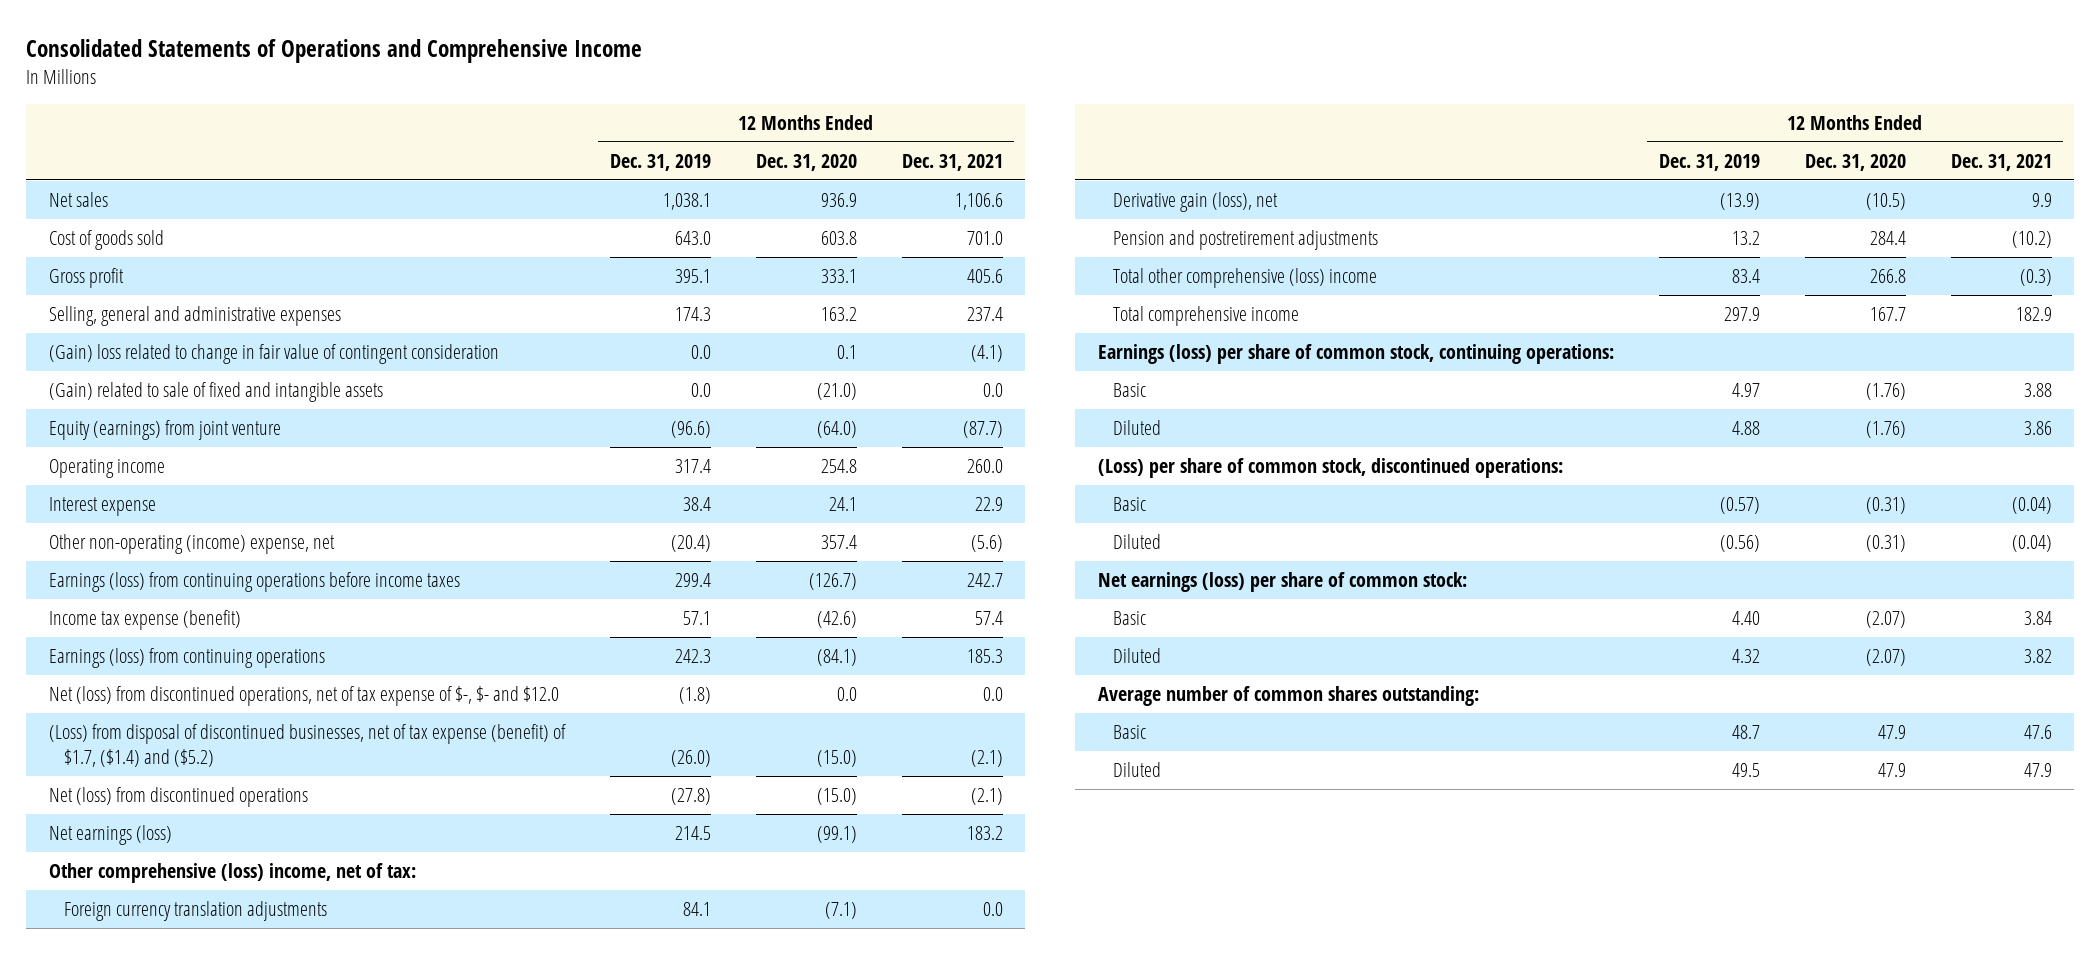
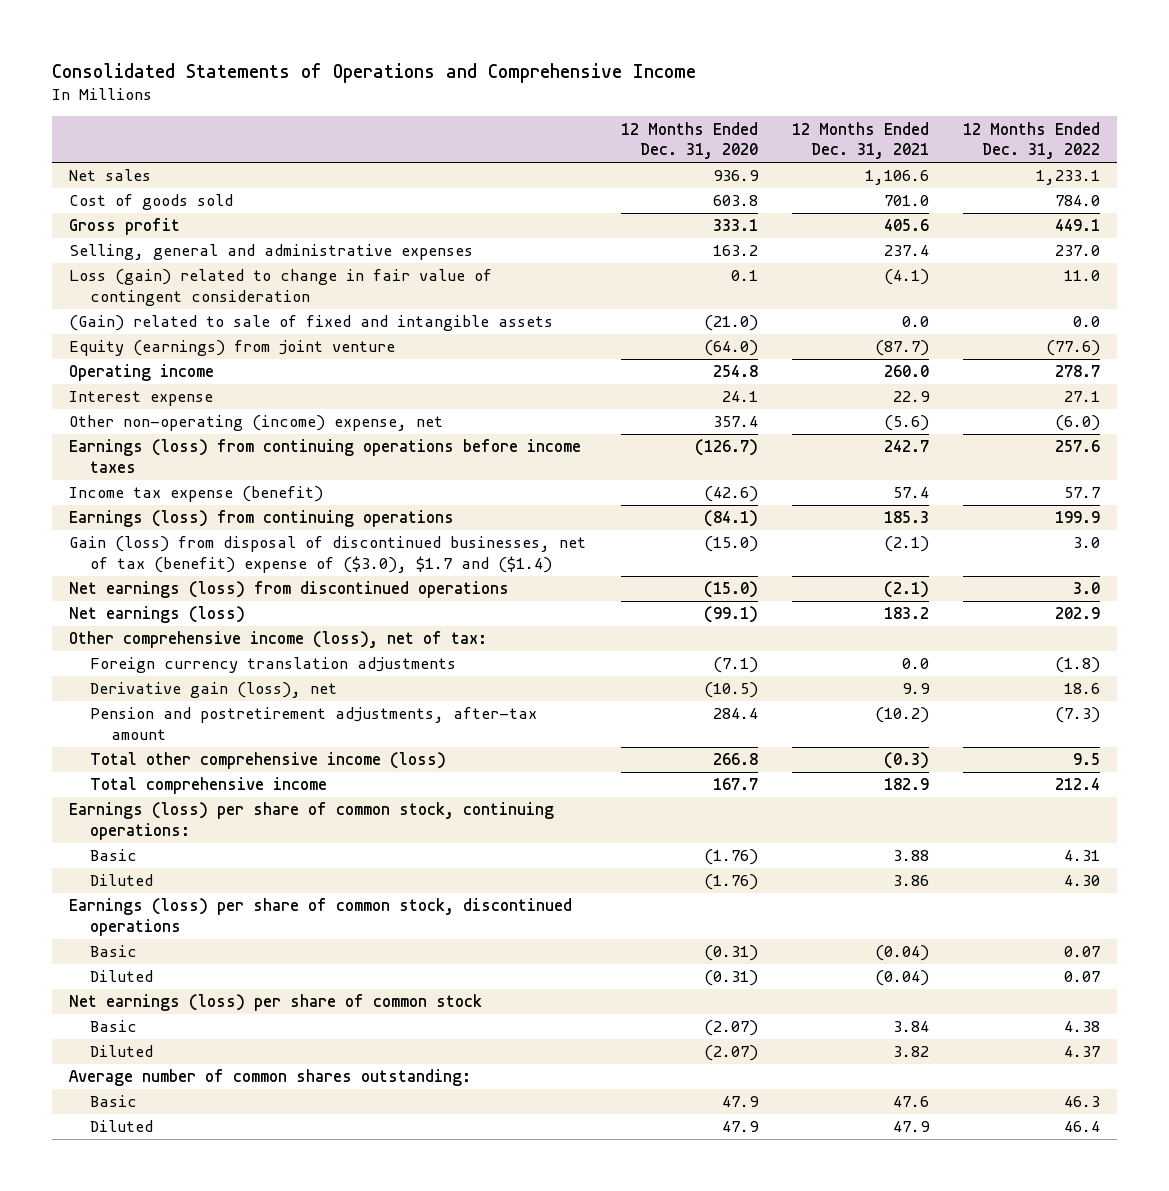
[609,154,711,172] Dec. 31, 2019 -> none
none -> [962,121,1100,160] 12 Months Ended Dec. 31, 2022
[48,344,499,365] (Gain) loss related to change in fair value of contingent consideration -> [69,269,493,306] Loss (gain) related to change in fair value of contingent consideration
[48,686,559,707] Net (loss) from discontinued operations, net of tax expense of $-, $- and $12.0 -> none
[48,724,566,768] (Loss) from disposal of discontinued businesses, net of tax expense (benefit) of $1.7, ($1.4) and ($5.2) -> [69,536,587,573] Gain (loss) from disposal of discontinued businesses, net of tax (benefit) expense of ($3.0), $1.7 and ($1.4)
[48,787,308,808] Net (loss) from discontinued operations -> [69,581,510,599] Net earnings (loss) from discontinued operations
[48,863,416,884] Other comprehensive (loss) income, net of tax: -> [69,631,488,649] Other comprehensive income (loss), net of tax:
[1112,230,1378,251] Pension and postretirement adjustments -> [90,707,538,740] Pension and postretirement adjustments, after-tax amount
[1112,268,1377,289] Total other comprehensive (loss) income -> [90,752,447,770] Total other comprehensive income (loss)
[1097,458,1563,479] (Loss) per share of common stock, discontinued operations: -> [69,898,573,936] Earnings (loss) per share of common stock, discontinued operations
[1097,572,1467,593] Net earnings (loss) per share of common stock: -> [69,994,483,1012] Net earnings (loss) per share of common stock

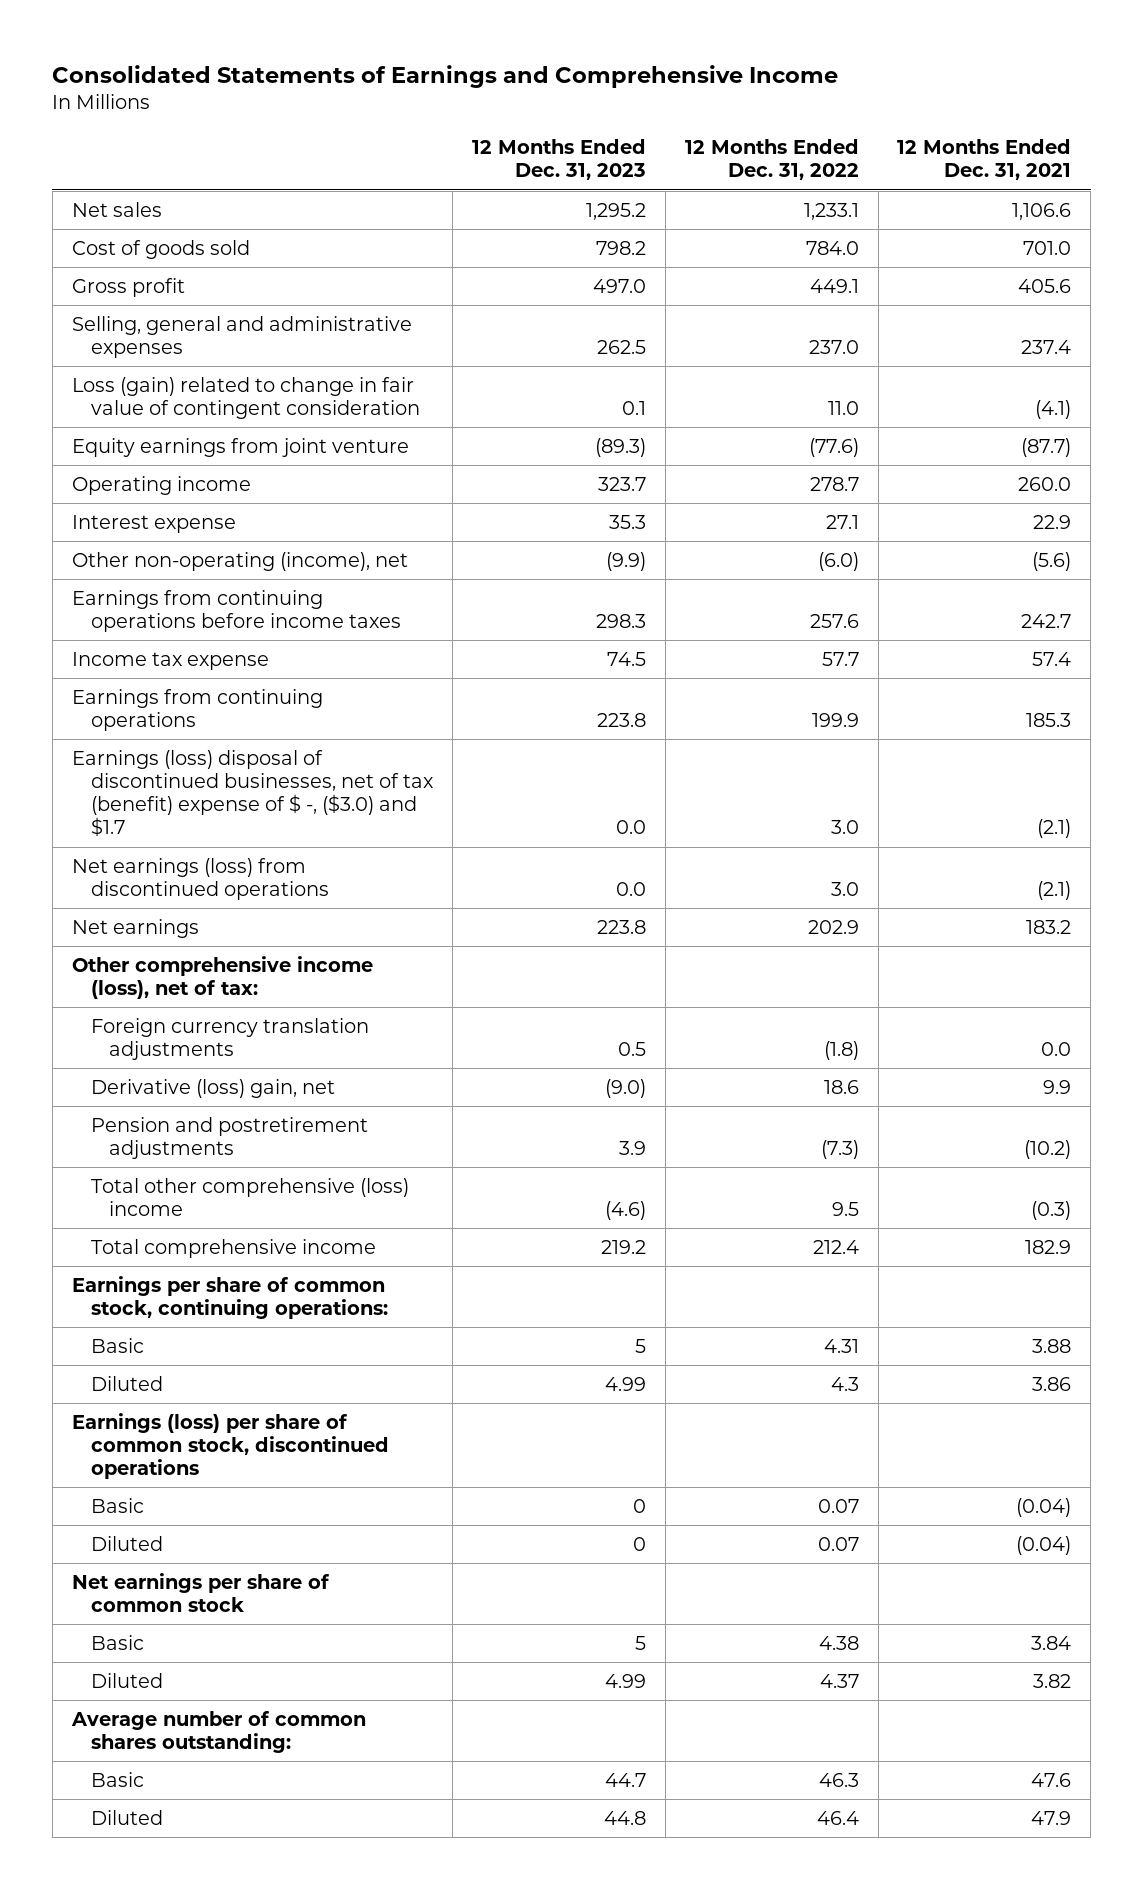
[52,62,697,83] Consolidated Statements of Operations and Comprehensive Income -> [52,64,839,88] Consolidated Statements of Earnings and Comprehensive Income
[620,121,758,160] 12 Months Ended Dec. 31, 2020 -> none
none -> [471,139,646,181] 12 Months Ended Dec. 31, 2023
[69,315,554,332] (Gain) related to sale of fixed and intangible assets -> none
[69,340,396,357] Equity (earnings) from joint venture -> [71,437,409,457] Equity earnings from joint venture
[69,415,444,432] Other non-operating (income) expense, net -> [71,551,408,571] Other non-operating (income), net
[69,439,582,473] Earnings (loss) from continuing operations before income taxes -> [71,589,401,633] Earnings from continuing operations before income taxes
[69,486,324,503] Income tax expense (benefit) -> [71,651,269,670] Income tax expense
[69,510,455,528] Earnings (loss) from continuing operations -> [71,688,323,732] Earnings from continuing operations
[69,536,587,573] Gain (loss) from disposal of discontinued businesses, net of tax (benefit) expense of ($3.0), $1.7 and ($1.4) -> [71,749,434,837] Earnings (loss) disposal of discontinued businesses, net of tax (benefit) expense of $ -, ($3.0) and $1.7
[69,606,246,624] Net earnings (loss) -> [71,918,199,938] Net earnings
[90,682,338,699] Derivative gain (loss), net -> [90,1078,335,1098] Derivative (loss) gain, net
[90,707,538,740] Pension and postretirement adjustments, after-tax amount -> [90,1116,368,1160] Pension and postretirement adjustments
[90,752,447,770] Total other comprehensive income (loss) -> [90,1177,409,1217] Total other comprehensive (loss) income
[69,802,555,840] Earnings (loss) per share of common stock, continuing operations: -> [71,1275,388,1320] Earnings per share of common stock, continuing operations:
[1063,875,1100,887] 4.30 -> [830,1376,859,1391] 4.3
[69,994,483,1012] Net earnings (loss) per share of common stock -> [71,1572,330,1613] Net earnings per share of common stock

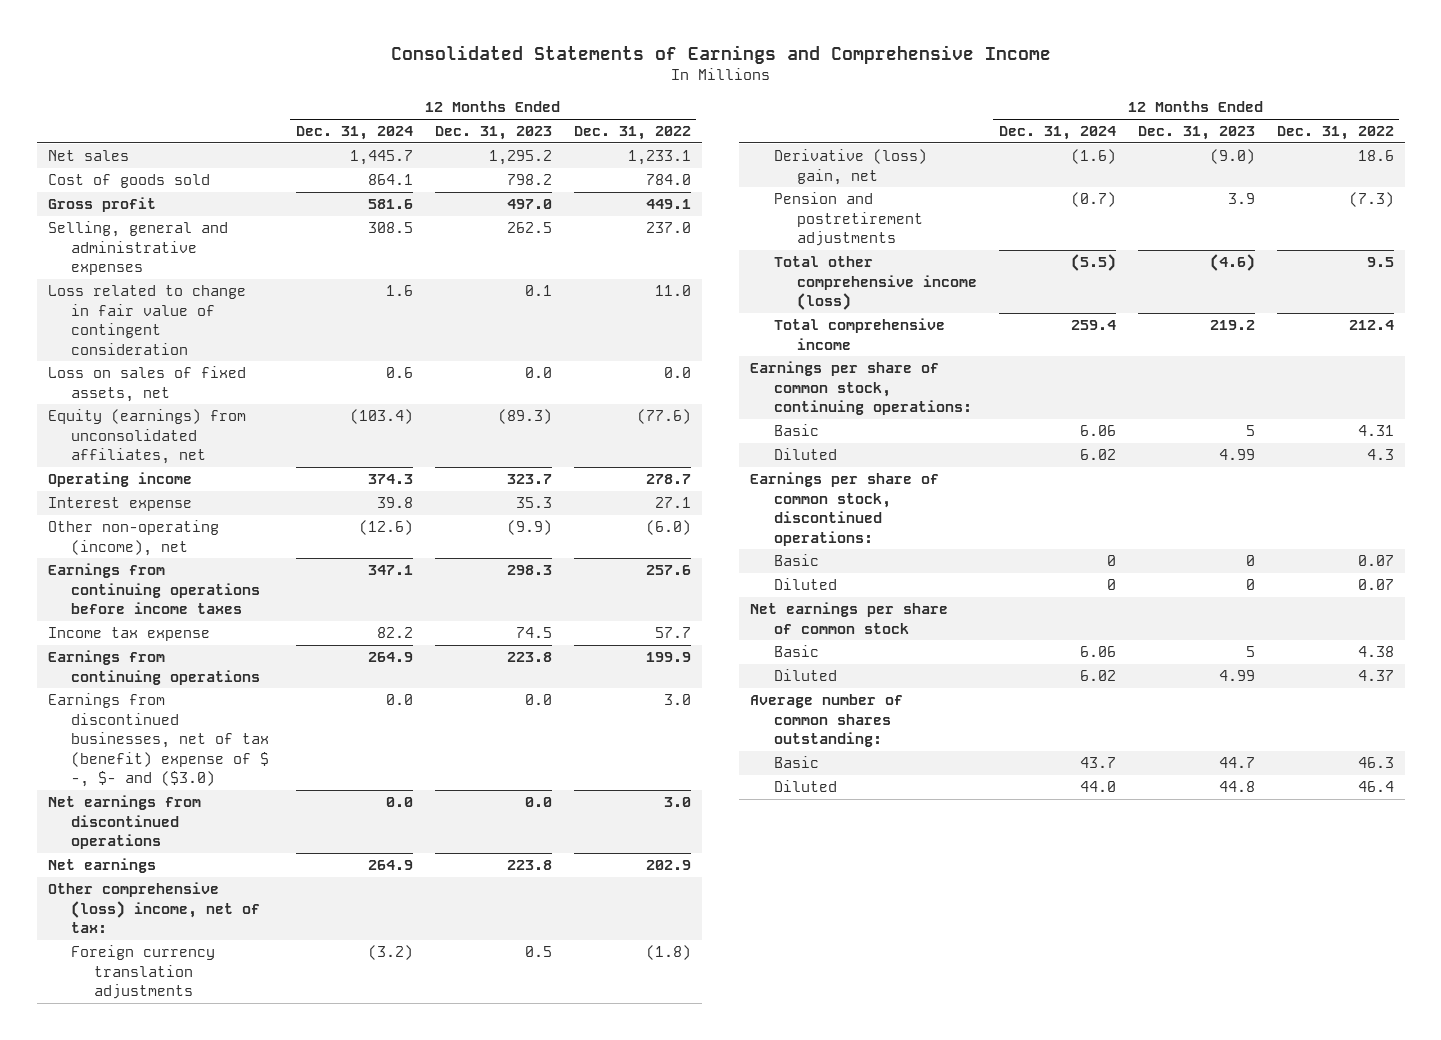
[897,139,1072,181] 12 Months Ended Dec. 31, 2021 -> none
none -> [295,126,413,141] Dec. 31, 2024
[71,376,420,420] Loss (gain) related to change in fair value of contingent consideration -> [47,285,246,355] Loss related to change in fair value of contingent consideration
none -> [47,366,246,402] Loss on sales of fixed assets, net
[71,437,409,457] Equity earnings from joint venture -> [47,409,246,465] Equity (earnings) from unconsolidated affiliates, net
[71,749,434,837] Earnings (loss) disposal of discontinued businesses, net of tax (benefit) expense of $ -, ($3.0) and $1.7 -> [47,693,269,788] Earnings from discontinued businesses, net of tax (benefit) expense of $ -, $- and ($3.0)
[71,857,329,901] Net earnings (loss) from discontinued operations -> [47,795,201,850] Net earnings from discontinued operations
[71,955,373,1000] Other comprehensive income (loss), net of tax: -> [47,882,260,934] Other comprehensive (loss) income, net of tax:
[90,1177,409,1217] Total other comprehensive (loss) income -> [773,256,977,311] Total other comprehensive income (loss)
[71,1412,389,1480] Earnings (loss) per share of common stock, discontinued operations -> [750,472,940,546] Earnings per share of common stock, discontinued operations:

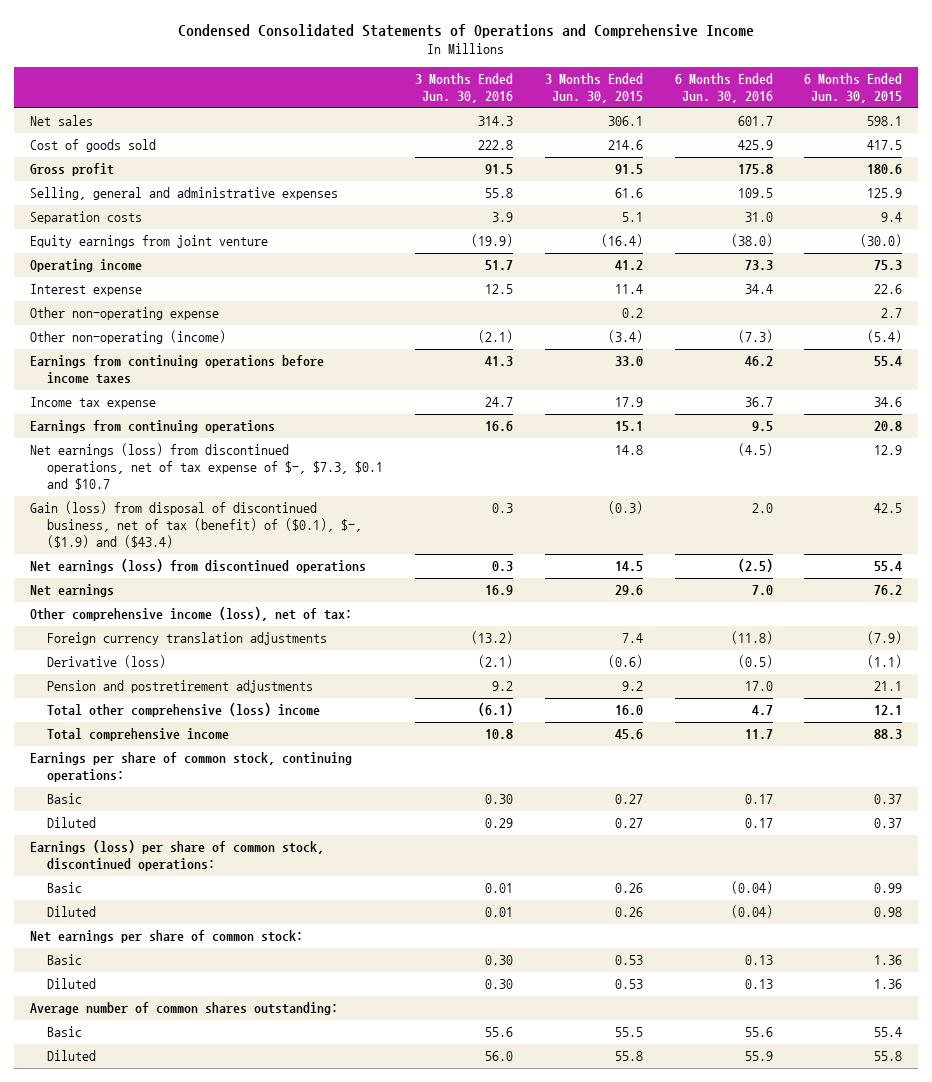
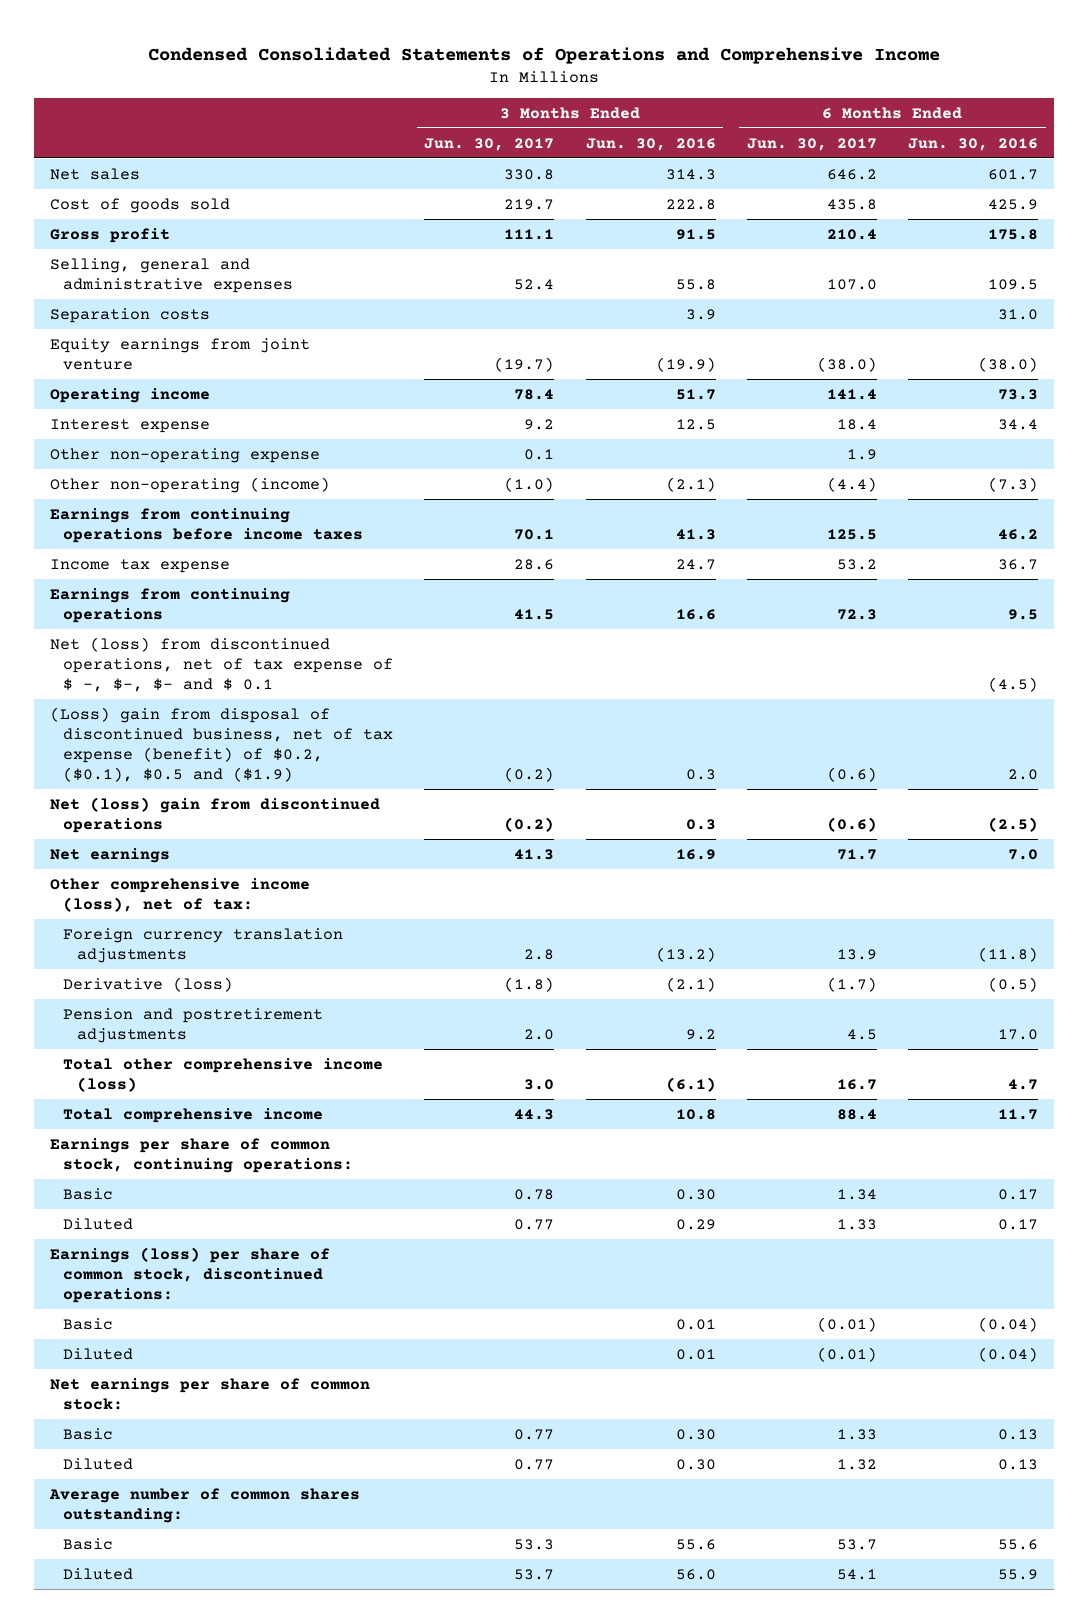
[544,72,643,103] 3 Months Ended Jun. 30, 2015 -> none
[804,72,903,103] 6 Months Ended Jun. 30, 2015 -> none
none -> [424,137,555,151] Jun. 30, 2017
none -> [746,137,877,151] Jun. 30, 2017
[29,443,384,491] Net earnings (loss) from discontinued operations, net of tax expense of $-, $7.3, $0.1 and $10.7 -> [49,636,394,692] Net (loss) from discontinued operations, net of tax expense of $ -, $-, $- and $ 0.1
[29,501,363,549] Gain (loss) from disposal of discontinued business, net of tax (benefit) of ($0.1), $-, ($1.9) and ($43.4) -> [49,706,394,782] (Loss) gain from disposal of discontinued business, net of tax expense (benefit) of $0.2, ($0.1), $0.5 and ($1.9)
[29,559,366,574] Net earnings (loss) from discontinued operations -> [49,796,380,833] Net (loss) gain from discontinued operations
[47,703,321,718] Total other comprehensive (loss) income -> [63,1057,384,1092] Total other comprehensive income (loss)

